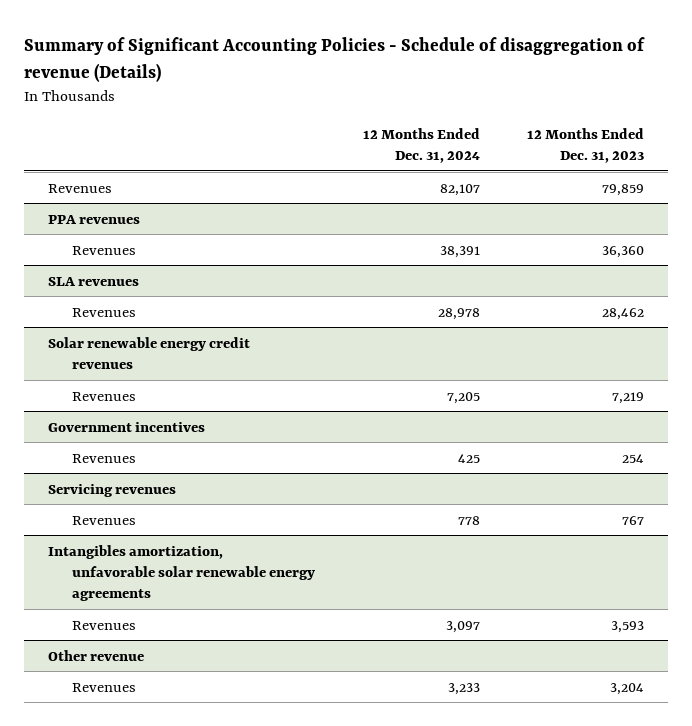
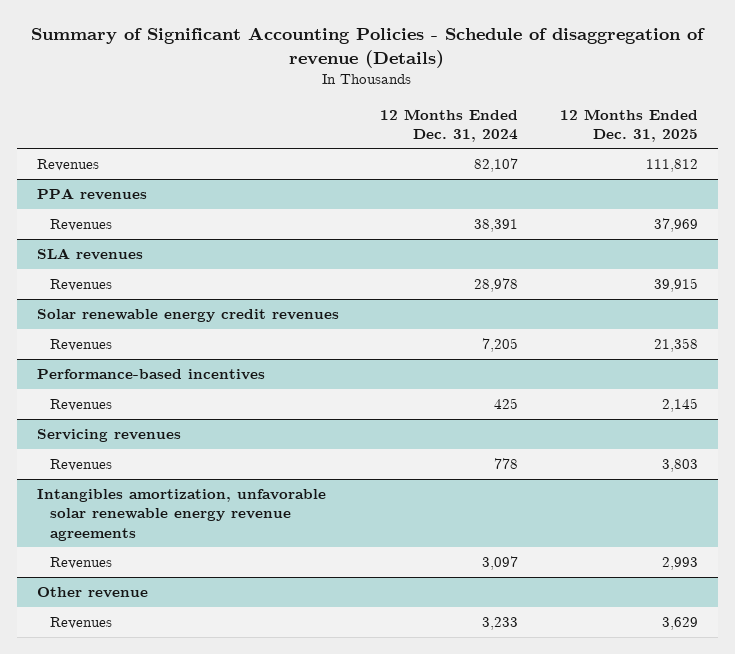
[527,127,645,164] 12 Months Ended Dec. 31, 2023 -> none
none -> [559,108,698,142] 12 Months Ended Dec. 31, 2025
[47,421,205,432] Government incentives -> [37,369,266,381] Performance-based incentives
[47,544,316,602] Intangibles amortization, unfavorable solar renewable energy agreements -> [37,489,327,541] Intangibles amortization, unfavorable solar renewable energy revenue agreements

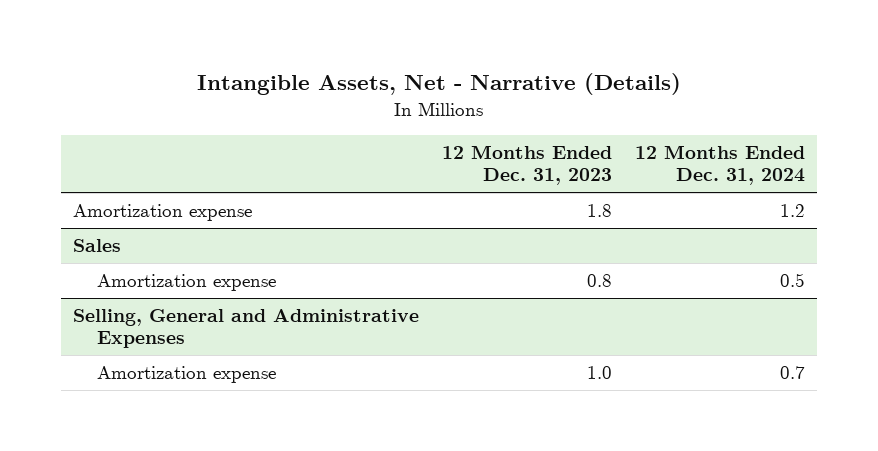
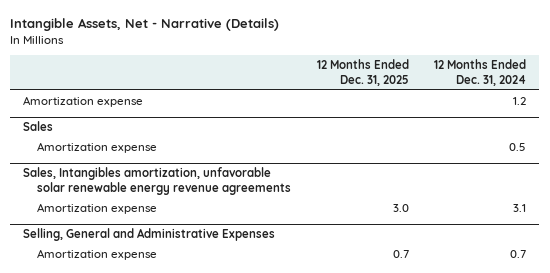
[442,145,613,186] 12 Months Ended Dec. 31, 2023 -> none
none -> [316,59,409,87] 12 Months Ended Dec. 31, 2025
none -> [23,167,291,196] Sales, Intangibles amortization, unfavorable solar renewable energy revenue agreements
none -> [36,202,157,214] Amortization expense

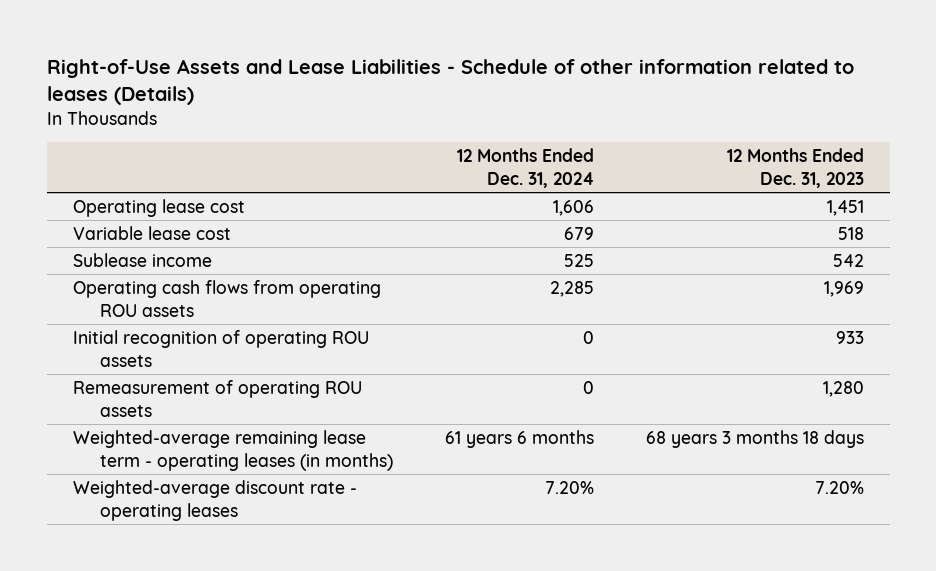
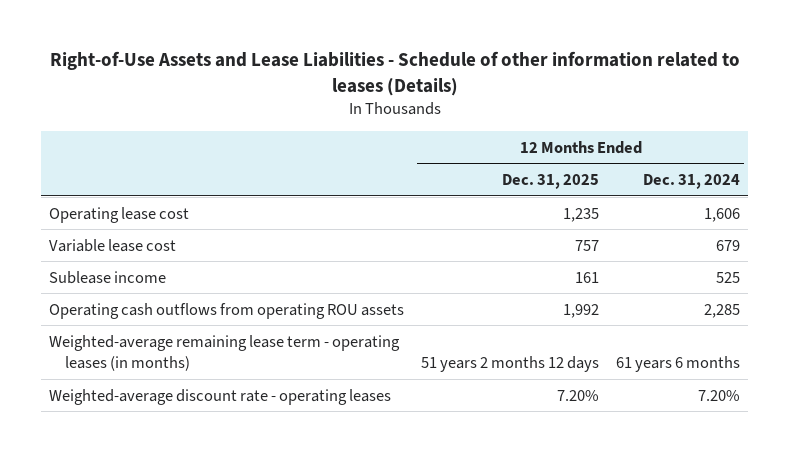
[726,148,864,188] 12 Months Ended Dec. 31, 2023 -> none
none -> [502,174,600,190] Dec. 31, 2025
[72,329,369,367] Initial recognition of operating ROU assets -> none
[72,379,362,417] Remeasurement of operating ROU assets -> none
[72,279,381,317] Operating cash flows from operating ROU assets -> [49,302,405,319] Operating cash outflows from operating ROU assets

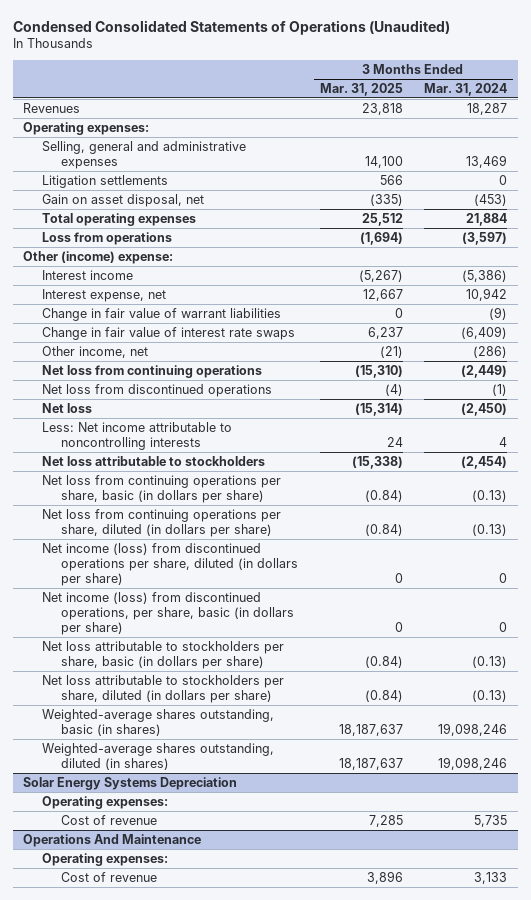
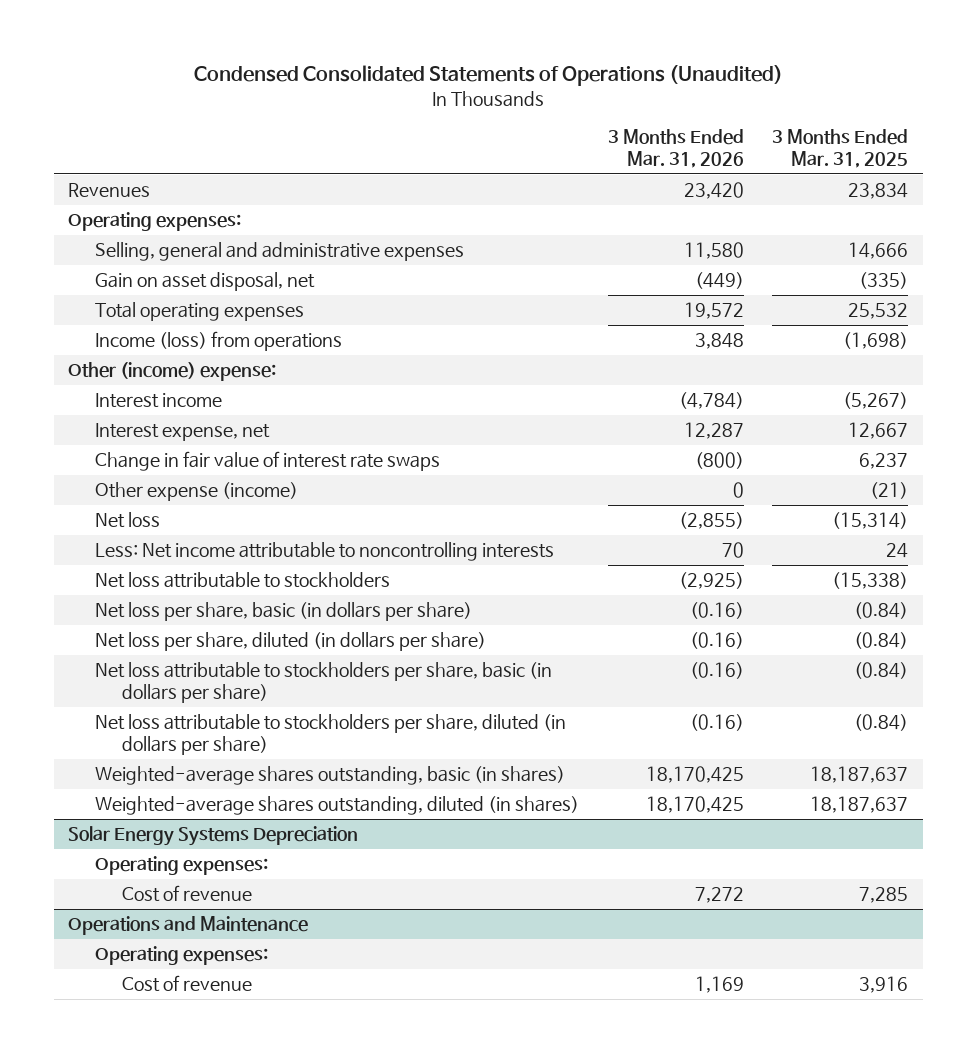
[424,82,508,96] Mar. 31, 2024 -> none
none -> [607,129,744,168] 3 Months Ended Mar. 31, 2026
[361,102,403,115] 23,818 -> [848,183,909,200] 23,834
[42,174,169,188] Litigation settlements -> none
[364,155,403,168] 14,100 -> [848,242,909,260] 14,666
[361,212,403,226] 25,512 -> [848,303,909,320] 25,532
[42,231,173,245] Loss from operations -> [95,331,343,352] Income (loss) from operations
[359,231,403,245] (1,694) -> [843,332,909,350] (1,698)
[42,307,282,321] Change in fair value of warrant liabilities -> none
[42,364,263,378] Net loss from continuing operations -> none
[42,383,273,397] Net loss from discontinued operations -> none
[42,345,149,358] Other income, net -> [95,482,299,502] Other expense (income)
[42,542,298,587] Net income (loss) from discontinued operations per share, diluted (in dollars per share) -> none
[42,591,294,636] Net income (loss) from discontinued operations, per share, basic (in dollars per share) -> none
[42,474,282,503] Net loss from continuing operations per share, basic (in dollars per share) -> [95,602,473,622] Net loss per share, basic (in dollars per share)
[42,508,282,537] Net loss from continuing operations per share, diluted (in dollars per share) -> [95,632,487,652] Net loss per share, diluted (in dollars per share)
[23,833,202,847] Operations And Maintenance -> [67,916,308,936] Operations and Maintenance
[366,870,403,884] 3,896 -> [859,976,909,994] 3,916

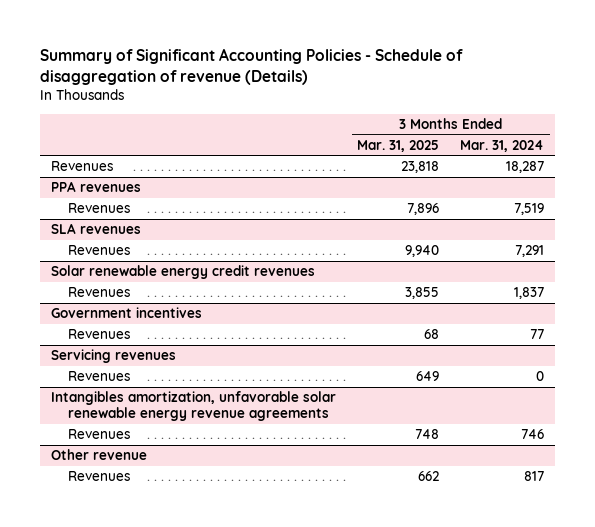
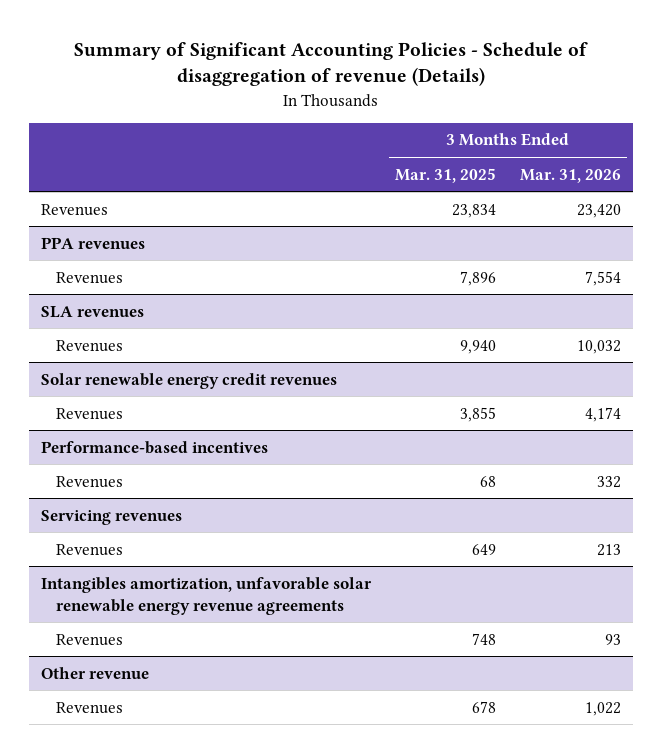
[460,139,545,152] Mar. 31, 2024 -> none
none -> [520,168,622,183] Mar. 31, 2026
[400,161,439,174] 23,818 -> [452,203,497,218] 23,834
[50,307,202,319] Government incentives -> none
none -> [41,440,269,454] Performance-based incentives
[417,471,439,482] 662 -> [472,700,497,713] 678

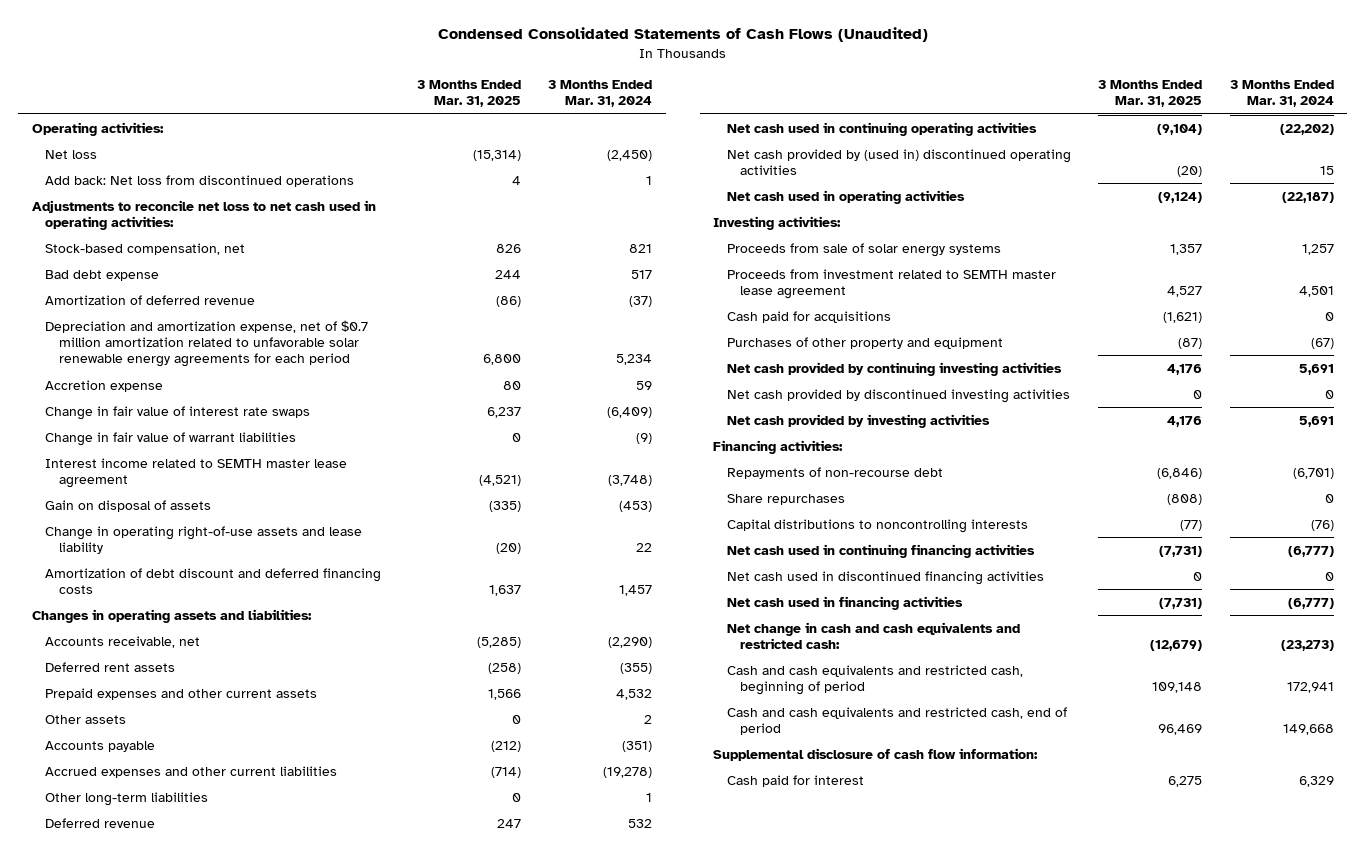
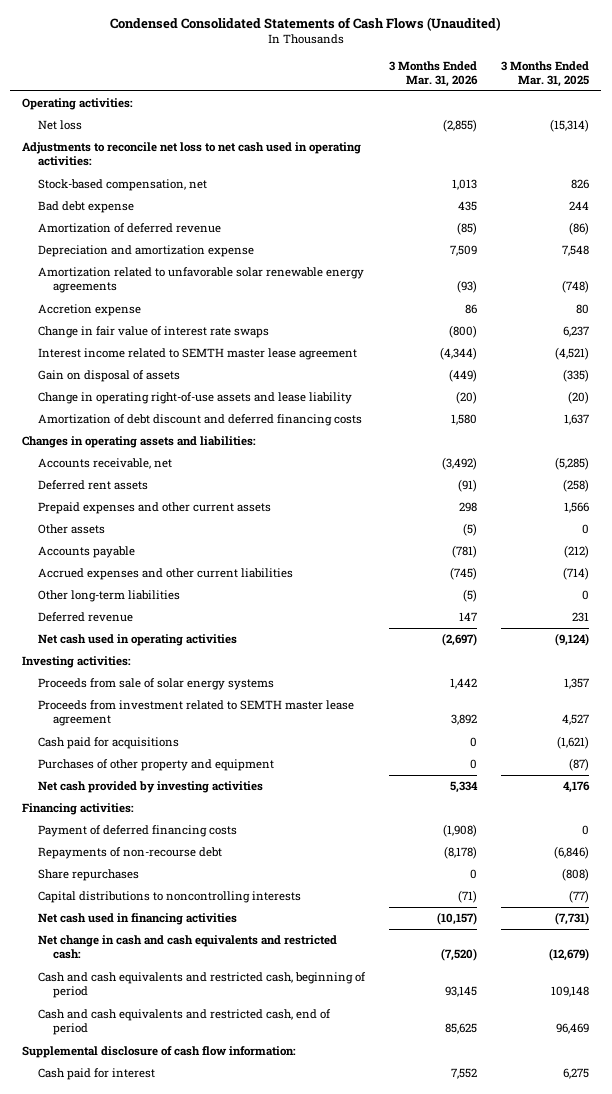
[548,79,653,108] 3 Months Ended Mar. 31, 2024 -> none
none -> [388,60,478,87] 3 Months Ended Mar. 31, 2026
[45,174,355,187] Add back: Net loss from discontinued operations -> none
[45,319,369,368] Depreciation and amortization expense, net of $0.7 million amortization related to unfavorable solar renewable energy agreements for each period -> [37,245,254,258] Depreciation and amortization expense
[482,354,521,366] 6,800 -> [562,245,590,257] 7,548
none -> [37,267,364,294] Amortization related to unfavorable solar renewable energy agreements
[45,431,297,446] Change in fair value of warrant liabilities -> none
[726,121,1037,136] Net cash used in continuing operating activities -> none
[726,148,1071,175] Net cash provided by (used in) discontinued operating activities -> none
[496,818,521,828] 247 -> [572,612,590,623] 231
[726,361,1062,376] Net cash provided by continuing investing activities -> none
[726,388,1070,403] Net cash provided by discontinued investing activities -> none
none -> [37,825,237,838] Payment of deferred financing costs
[726,543,1035,558] Net cash used in continuing financing activities -> none
[726,570,1044,585] Net cash used in discontinued financing activities -> none

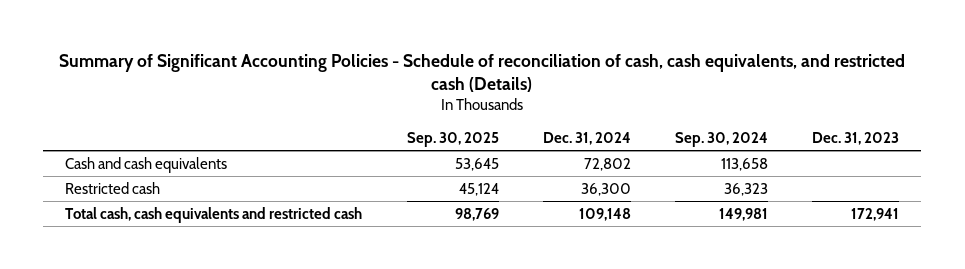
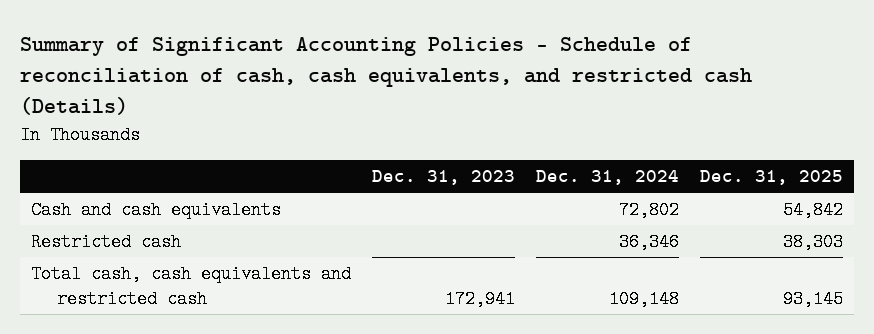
[406,132,499,148] Sep. 30, 2025 -> none
[675,132,769,148] Sep. 30, 2024 -> none
none -> [700,170,844,186] Dec. 31, 2025
[580,182,631,196] 36,300 -> [618,233,679,252] 36,346

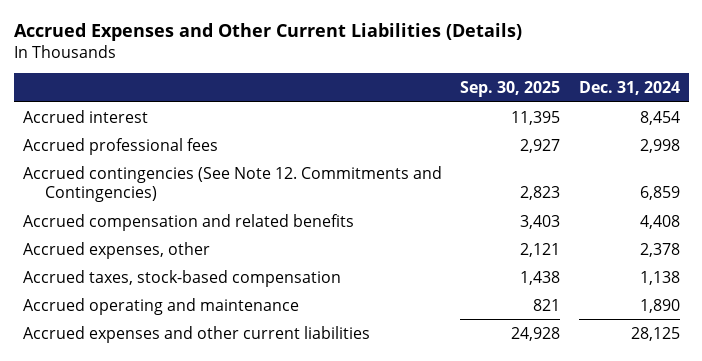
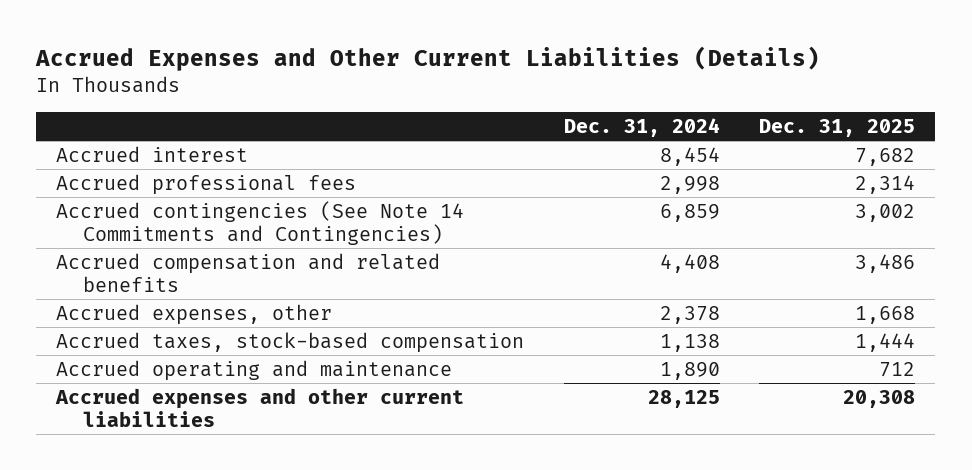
[460,80,561,97] Sep. 30, 2025 -> none
none -> [759,118,916,137] Dec. 31, 2025
[22,165,442,203] Accrued contingencies (See Note 12. Commitments and Contingencies) -> [56,200,465,245] Accrued contingencies (See Note 14 Commitments and Contingencies)

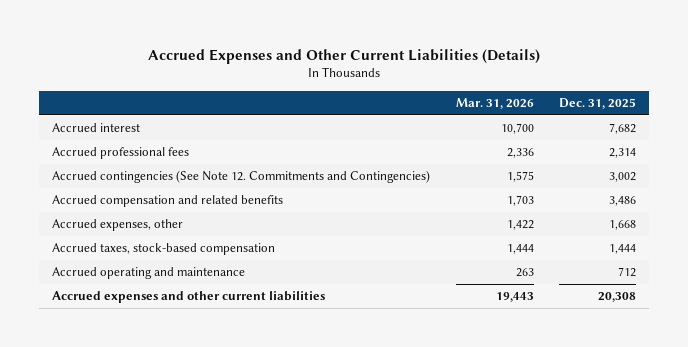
[563,117,720,137] Dec. 31, 2024 -> none
none -> [455,97,534,109] Mar. 31, 2026
[56,200,465,245] Accrued contingencies (See Note 14 Commitments and Contingencies) -> [52,170,431,184] Accrued contingencies (See Note 12. Commitments and Contingencies)

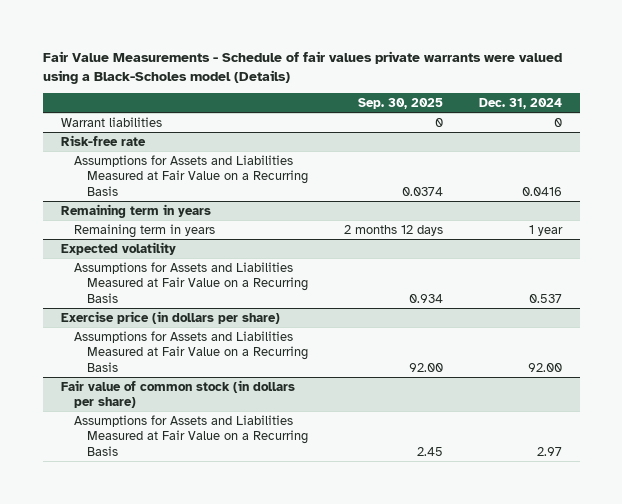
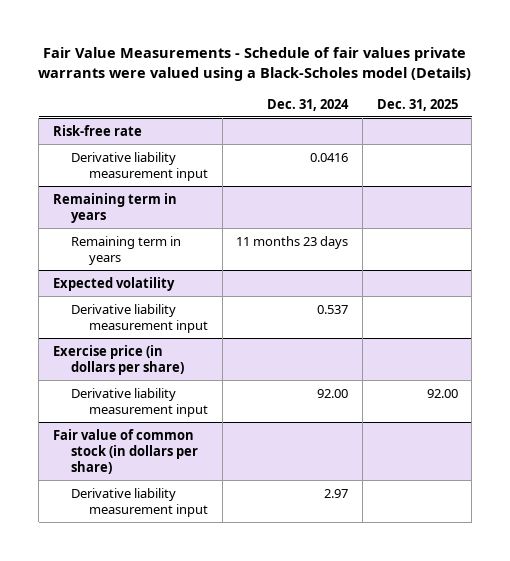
[357,98,443,110] Sep. 30, 2025 -> none
none -> [376,98,458,111] Dec. 31, 2025
[60,116,162,127] Warrant liabilities -> none
[73,154,308,196] Assumptions for Assets and Liabilities Measured at Fair Value on a Recurring Basis -> [70,151,209,181] Derivative liability measurement input
[528,224,563,236] 1 year -> [236,235,349,249] 11 months 23 days
[73,261,308,303] Assumptions for Assets and Liabilities Measured at Fair Value on a Recurring Basis -> [70,303,209,333] Derivative liability measurement input
[73,330,308,372] Assumptions for Assets and Liabilities Measured at Fair Value on a Recurring Basis -> [70,387,209,417] Derivative liability measurement input
[73,414,308,456] Assumptions for Assets and Liabilities Measured at Fair Value on a Recurring Basis -> [70,487,209,517] Derivative liability measurement input

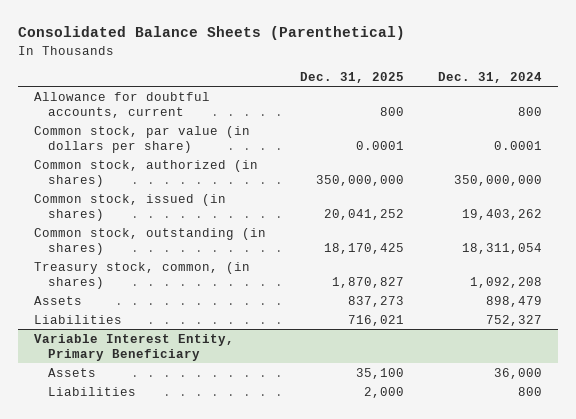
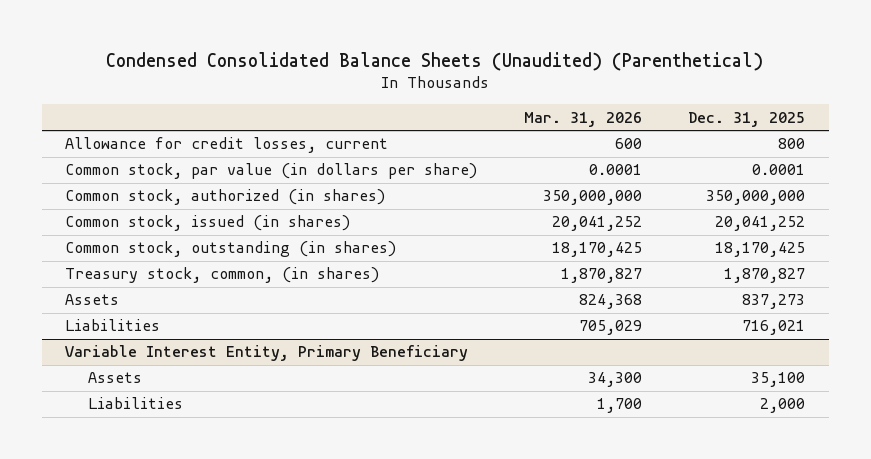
[17,26,405,41] Consolidated Balance Sheets (Parenthetical) -> [106,51,764,71] Condensed Consolidated Balance Sheets (Unaudited) (Parenthetical)
[437,72,542,84] Dec. 31, 2024 -> none
none -> [523,111,642,127] Mar. 31, 2026
[34,91,211,118] Allowance for doubtful accounts, current -> [65,137,389,154] Allowance for credit losses, current

